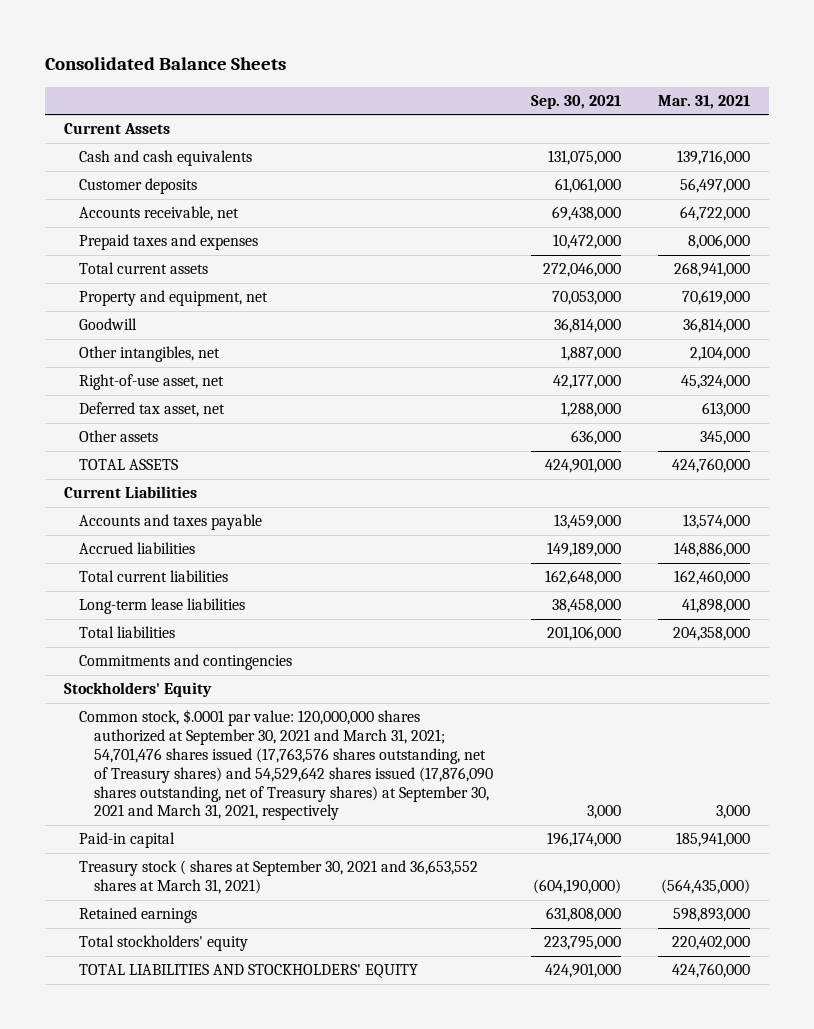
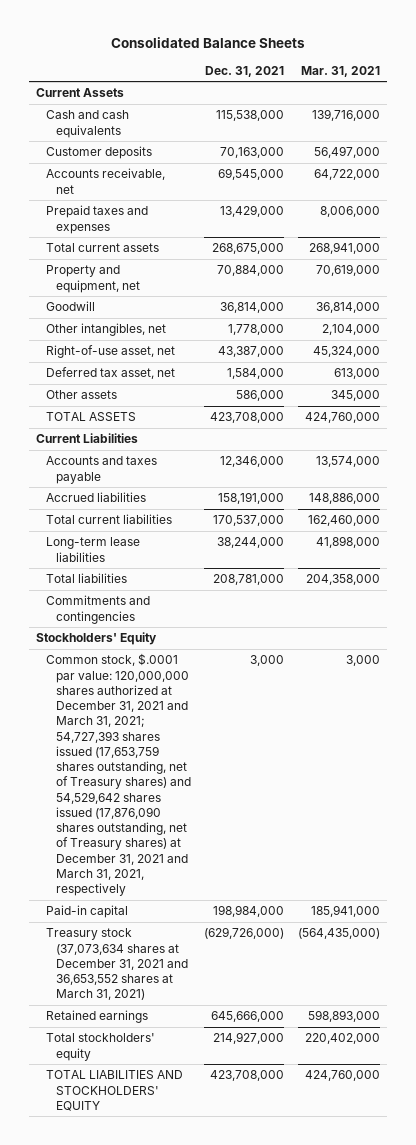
[530,95,621,110] Sep. 30, 2021 -> none
none -> [205,65,285,77] Dec. 31, 2021
[79,709,494,821] Common stock, $.0001 par value: 120,000,000 shares authorized at September 30, 2021 and March 31, 2021; 54,701,476 shares issued (17,763,576 shares outstanding, net of Treasury shares) and 54,529,642 shares issued (17,876,090 shares outstanding, net of Treasury shares) at September 30, 2021 and March 31, 2021, respectively -> [45,653,191,897] Common stock, $.0001 par value: 120,000,000 shares authorized at December 31, 2021 and March 31, 2021; 54,727,393 shares issued (17,653,759 shares outstanding, net of Treasury shares) and 54,529,642 shares issued (17,876,090 shares outstanding, net of Treasury shares) at December 31, 2021 and March 31, 2021, respectively
[79,860,479,895] Treasury stock ( shares at September 30, 2021 and 36,653,552 shares at March 31, 2021) -> [45,928,188,1001] Treasury stock (37,073,634 shares at December 31, 2021 and 36,653,552 shares at March 31, 2021)

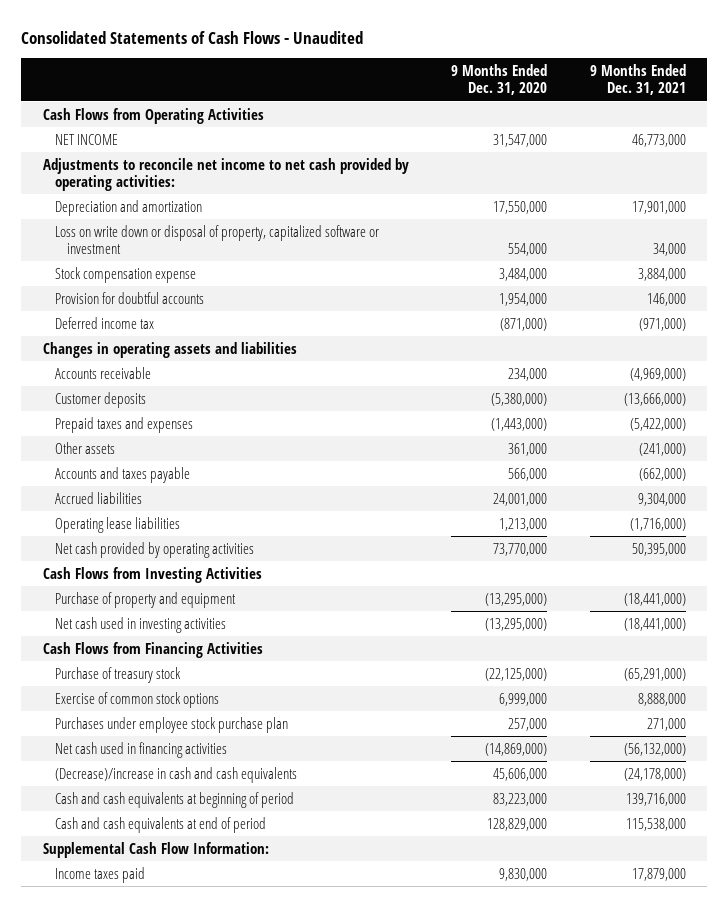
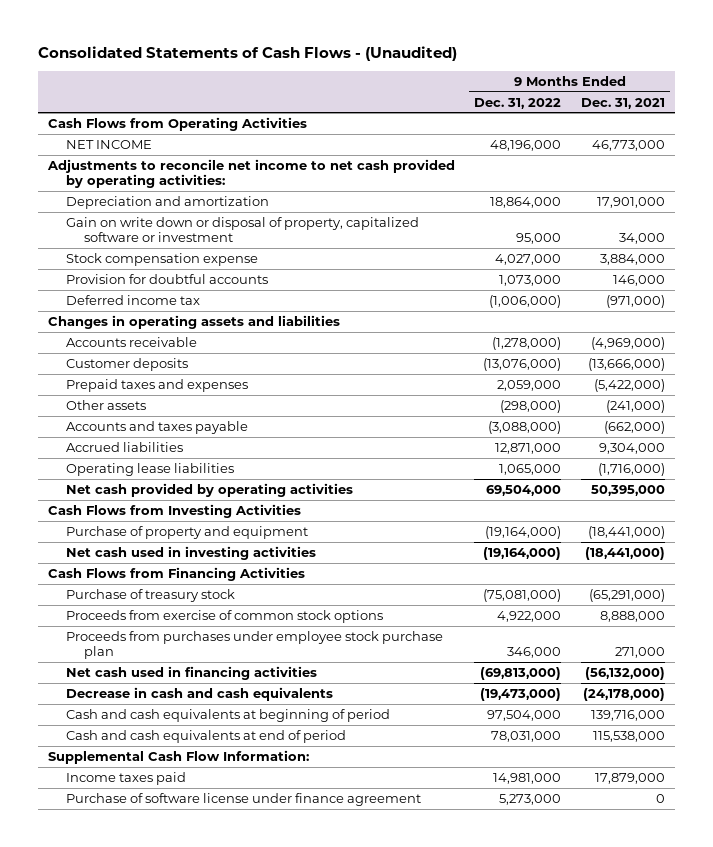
[21,30,364,44] Consolidated Statements of Cash Flows - Unaudited -> [37,46,457,62] Consolidated Statements of Cash Flows - (Unaudited)
[451,63,548,96] 9 Months Ended Dec. 31, 2020 -> none
none -> [474,97,562,109] Dec. 31, 2022
[54,224,379,255] Loss on write down or disposal of property, capitalized software or investment -> [66,216,420,242] Gain on write down or disposal of property, capitalized software or investment
[54,691,219,708] Exercise of common stock options -> [66,609,384,623] Proceeds from exercise of common stock options
[54,716,288,733] Purchases under employee stock purchase plan -> [66,630,444,659] Proceeds from purchases under employee stock purchase plan
[54,766,297,783] (Decrease)/increase in cash and cash equivalents -> [66,686,334,701] Decrease in cash and cash equivalents
none -> [66,792,422,806] Purchase of software license under finance agreement

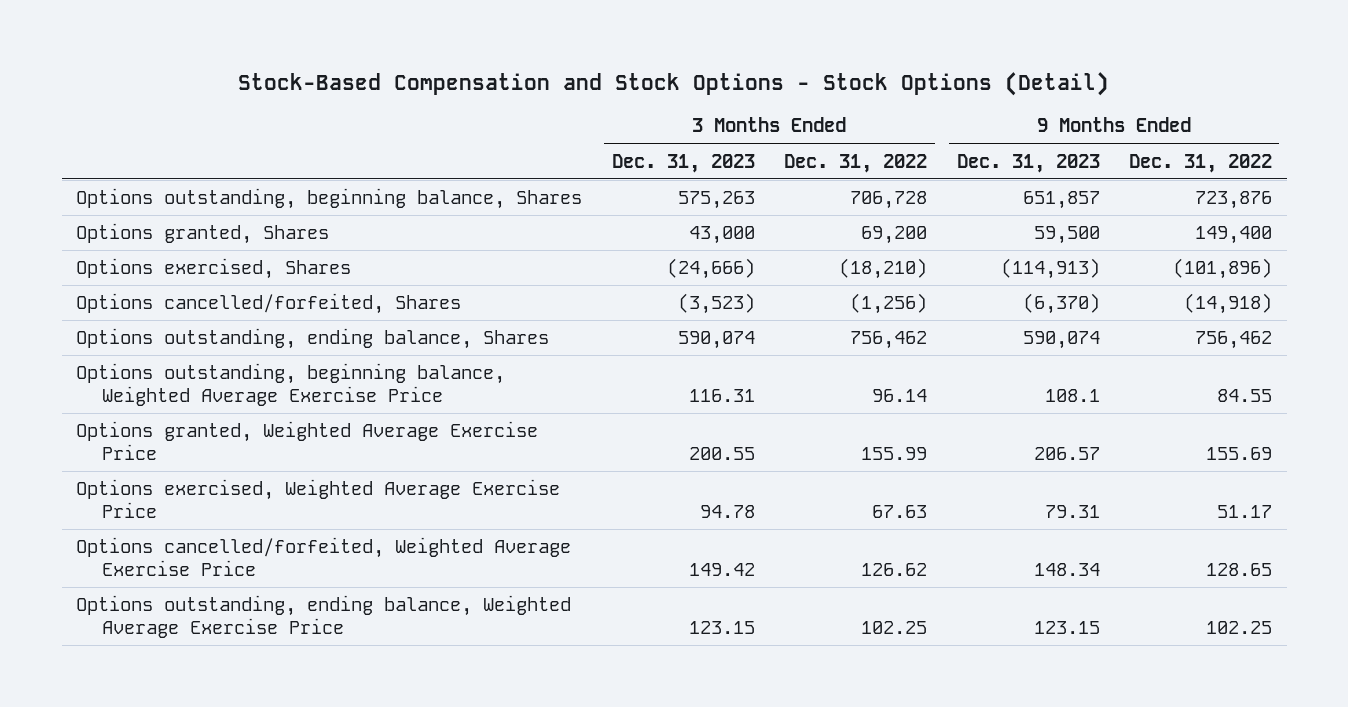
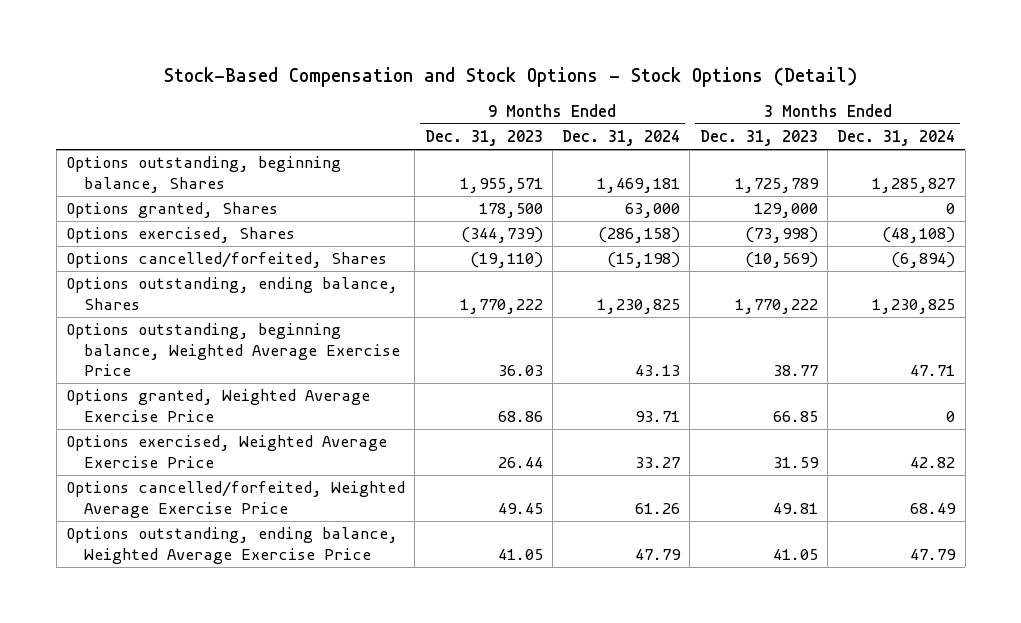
[784,153,928,173] Dec. 31, 2022 -> none
[1129,153,1273,173] Dec. 31, 2022 -> none
none -> [562,130,681,147] Dec. 31, 2024
none -> [837,130,956,147] Dec. 31, 2024
[677,191,755,210] 575,263 -> [734,177,819,193] 1,725,789
[1022,191,1100,210] 651,857 -> [459,177,543,193] 1,955,571
[688,226,755,245] 43,000 -> [753,203,818,219] 129,000
[1033,226,1100,245] 59,500 -> [478,203,543,219] 178,500
[666,258,755,280] (24,666) -> [744,227,818,244] (73,998)
[1000,258,1100,280] (114,913) -> [460,227,543,244] (344,739)
[677,293,755,315] (3,523) -> [744,252,818,269] (10,569)
[1022,293,1100,315] (6,370) -> [469,252,543,269] (19,110)
[677,331,755,350] 590,074 -> [734,298,818,314] 1,770,222
[1022,331,1100,350] 590,074 -> [459,298,543,314] 1,770,222
[688,388,755,402] 116.31 -> [772,364,818,376] 38.77
[1044,388,1100,402] 108.1 -> [497,364,543,376] 36.03
[688,446,755,460] 200.55 -> [772,410,818,422] 66.85
[1033,446,1100,460] 206.57 -> [497,410,543,422] 68.86
[699,504,755,518] 94.78 -> [772,456,819,468] 31.59
[1044,504,1100,518] 79.31 -> [497,456,543,468] 26.44
[688,562,755,576] 149.42 -> [772,502,818,514] 49.81
[1033,562,1100,576] 148.34 -> [497,502,543,514] 49.45
[688,620,755,634] 123.15 -> [772,548,818,560] 41.05
[1033,620,1100,634] 123.15 -> [497,548,543,560] 41.05

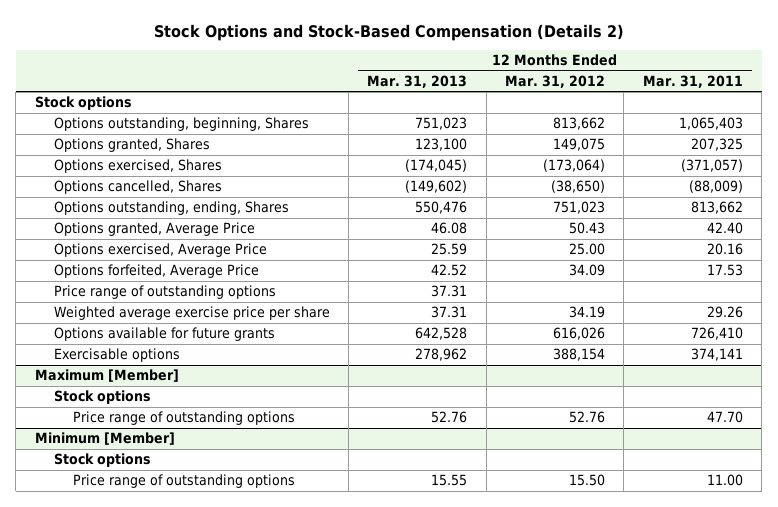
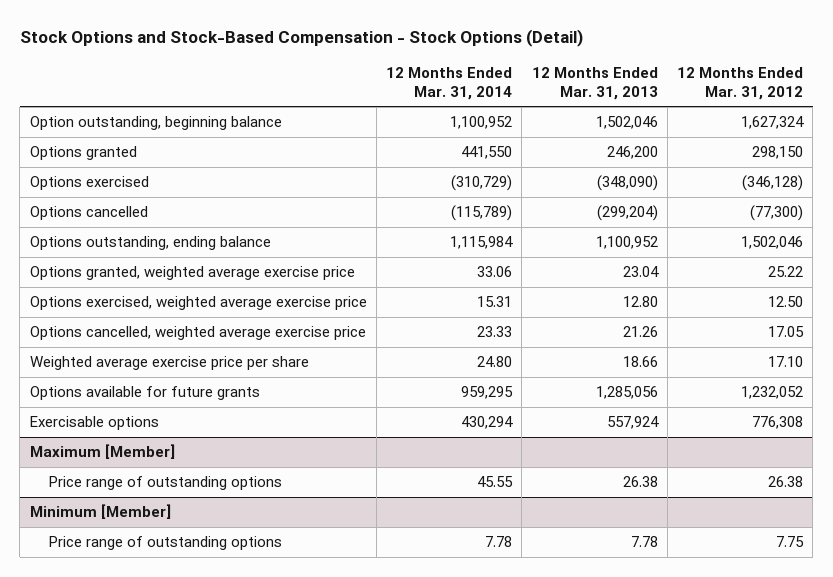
[153,23,624,41] Stock Options and Stock-Based Compensation (Details 2) -> [19,28,583,47] Stock Options and Stock-Based Compensation - Stock Options (Detail)
[642,75,743,89] Mar. 31, 2011 -> none
none -> [386,67,513,100] 12 Months Ended Mar. 31, 2014
[34,96,132,111] Stock options -> none
[53,285,276,300] Price range of outstanding options -> none
[53,117,309,132] Options outstanding, beginning, Shares -> [29,116,282,131] Option outstanding, beginning balance
[415,117,468,131] 751,023 -> [595,116,658,130] 1,502,046
[553,117,606,131] 813,662 -> [741,116,805,130] 1,627,324
[53,138,210,153] Options granted, Shares -> [29,146,137,161] Options granted
[415,138,468,152] 123,100 -> [606,146,658,160] 246,200
[553,138,606,152] 149,075 -> [752,146,804,160] 298,150
[53,159,222,174] Options exercised, Shares -> [29,176,149,191] Options exercised
[405,159,468,173] (174,045) -> [596,175,658,192] (348,090)
[543,159,606,173] (173,064) -> [742,175,804,192] (346,128)
[53,180,222,195] Options cancelled, Shares -> [29,206,148,221] Options cancelled
[405,180,468,194] (149,602) -> [596,205,658,222] (299,204)
[551,180,606,194] (38,650) -> [750,205,804,222] (77,300)
[53,201,289,216] Options outstanding, ending, Shares -> [29,236,271,251] Options outstanding, ending balance
[415,201,468,215] 550,476 -> [595,236,658,250] 1,100,952
[553,201,606,215] 751,023 -> [741,236,804,250] 1,502,046
[53,222,255,237] Options granted, Average Price -> [29,266,355,281] Options granted, weighted average exercise price
[431,222,468,235] 46.08 -> [622,266,659,278] 23.04
[569,222,606,235] 50.43 -> [768,266,804,278] 25.22
[53,243,267,258] Options exercised, Average Price -> [29,296,367,311] Options exercised, weighted average exercise price
[431,243,468,256] 25.59 -> [622,296,658,308] 12.80
[569,243,606,256] 25.00 -> [768,296,804,308] 12.50
[53,264,259,279] Options forfeited, Average Price -> [29,326,366,341] Options cancelled, weighted average exercise price
[431,264,468,277] 42.52 -> [622,326,658,338] 21.26
[569,264,606,277] 34.09 -> [768,326,805,338] 17.05
[431,306,468,319] 37.31 -> [622,356,658,368] 18.66
[569,306,606,319] 34.19 -> [768,356,804,368] 17.10
[415,327,468,341] 642,528 -> [595,386,658,400] 1,285,056
[553,327,606,341] 616,026 -> [741,386,804,400] 1,232,052
[415,348,468,362] 278,962 -> [606,416,659,430] 557,924
[553,348,606,362] 388,154 -> [752,416,804,430] 776,308
[53,390,151,405] Stock options -> none
[431,411,468,424] 52.76 -> [622,476,658,488] 26.38
[569,411,606,424] 52.76 -> [768,476,804,488] 26.38
[53,453,151,468] Stock options -> none
[431,474,468,487] 15.55 -> [630,536,658,548] 7.78
[569,474,606,487] 15.50 -> [776,536,805,548] 7.75

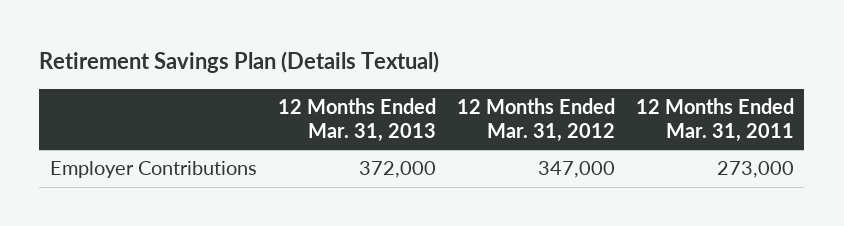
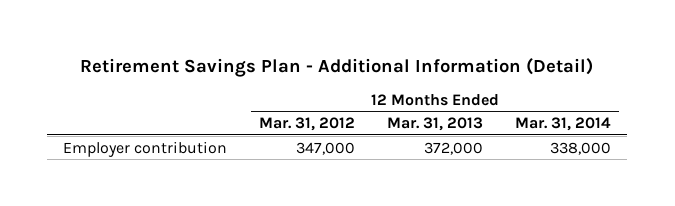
[39,51,440,74] Retirement Savings Plan (Details Textual) -> [80,58,594,78] Retirement Savings Plan - Additional Information (Detail)
[635,97,794,142] 12 Months Ended Mar. 31, 2011 -> none
none -> [515,116,612,131] Mar. 31, 2014
[49,161,257,179] Employer Contributions -> [63,140,228,157] Employer contribution

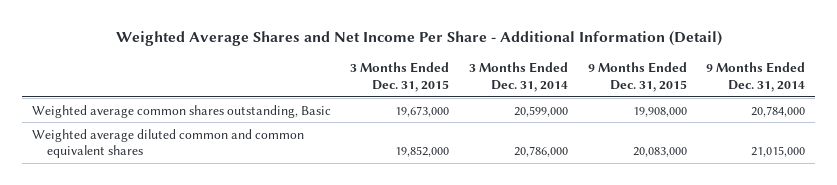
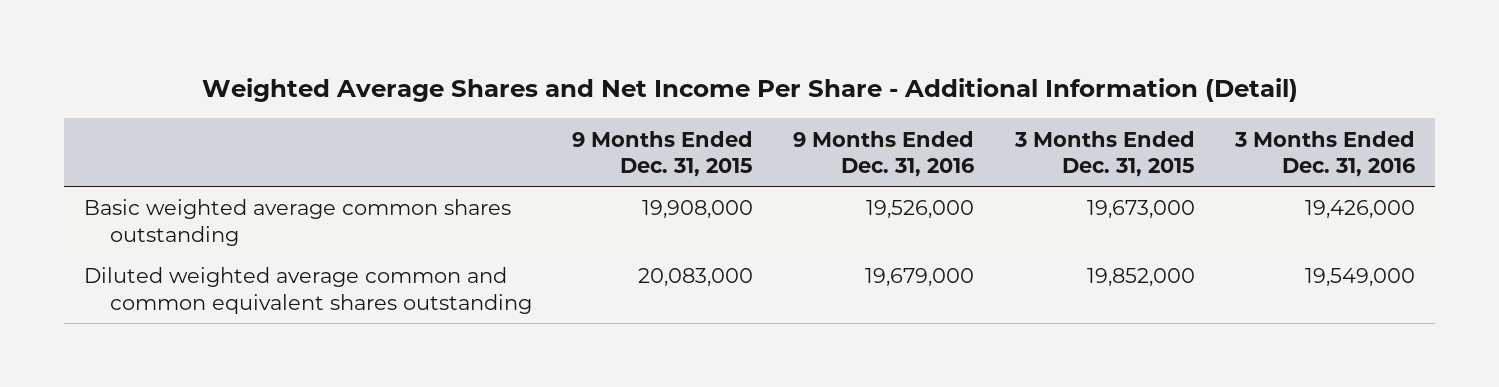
[469,62,569,92] 3 Months Ended Dec. 31, 2014 -> none
[706,62,806,92] 9 Months Ended Dec. 31, 2014 -> none
none -> [793,130,975,177] 9 Months Ended Dec. 31, 2016
none -> [1234,130,1416,177] 3 Months Ended Dec. 31, 2016
[31,104,331,118] Weighted average common shares outstanding, Basic -> [84,199,512,246] Basic weighted average common shares outstanding
[31,128,304,159] Weighted average diluted common and common equivalent shares -> [84,267,532,314] Diluted weighted average common and common equivalent shares outstanding

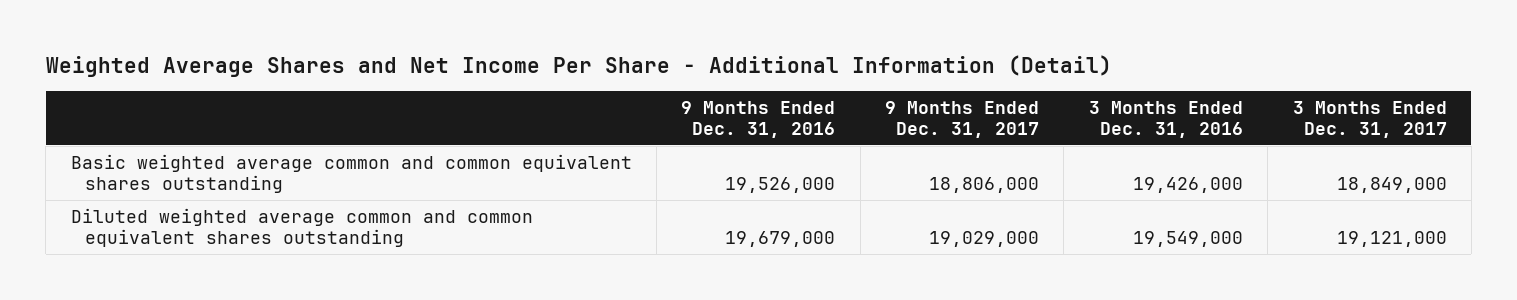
[572,130,754,177] 9 Months Ended Dec. 31, 2015 -> none
[1013,130,1195,177] 3 Months Ended Dec. 31, 2015 -> none
none -> [885,100,1040,138] 9 Months Ended Dec. 31, 2017
none -> [1292,100,1447,138] 3 Months Ended Dec. 31, 2017
[84,199,512,246] Basic weighted average common shares outstanding -> [70,153,632,193] Basic weighted average common and common equivalent shares outstanding

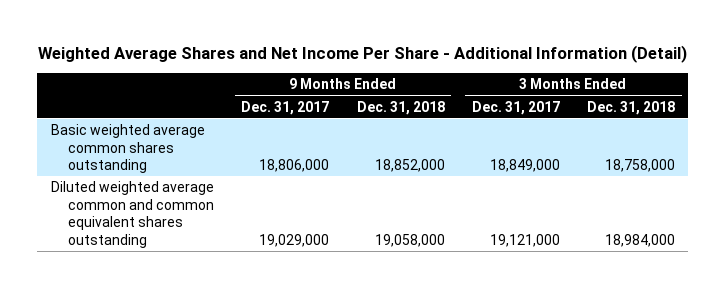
[681,100,836,138] 9 Months Ended Dec. 31, 2016 -> none
[1088,100,1243,138] 3 Months Ended Dec. 31, 2016 -> none
none -> [356,100,445,115] Dec. 31, 2018
none -> [586,100,675,115] Dec. 31, 2018
[70,153,632,193] Basic weighted average common and common equivalent shares outstanding -> [50,124,205,174] Basic weighted average common shares outstanding

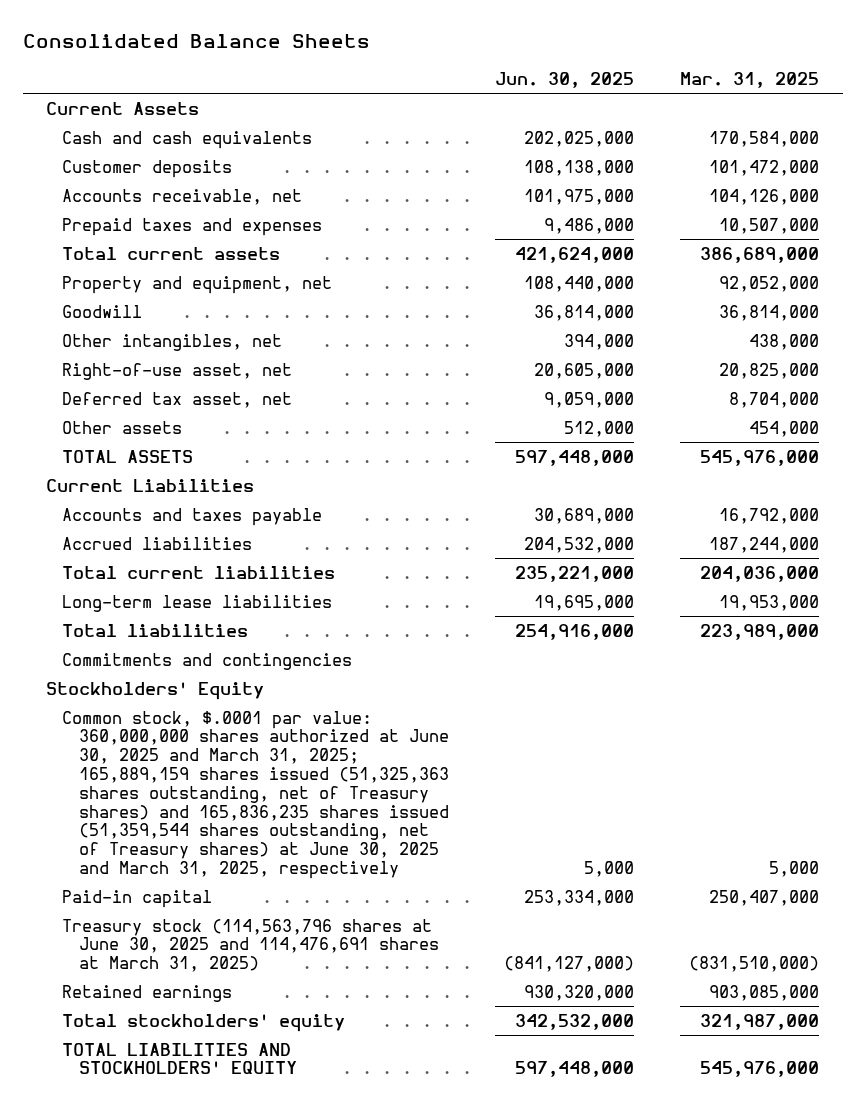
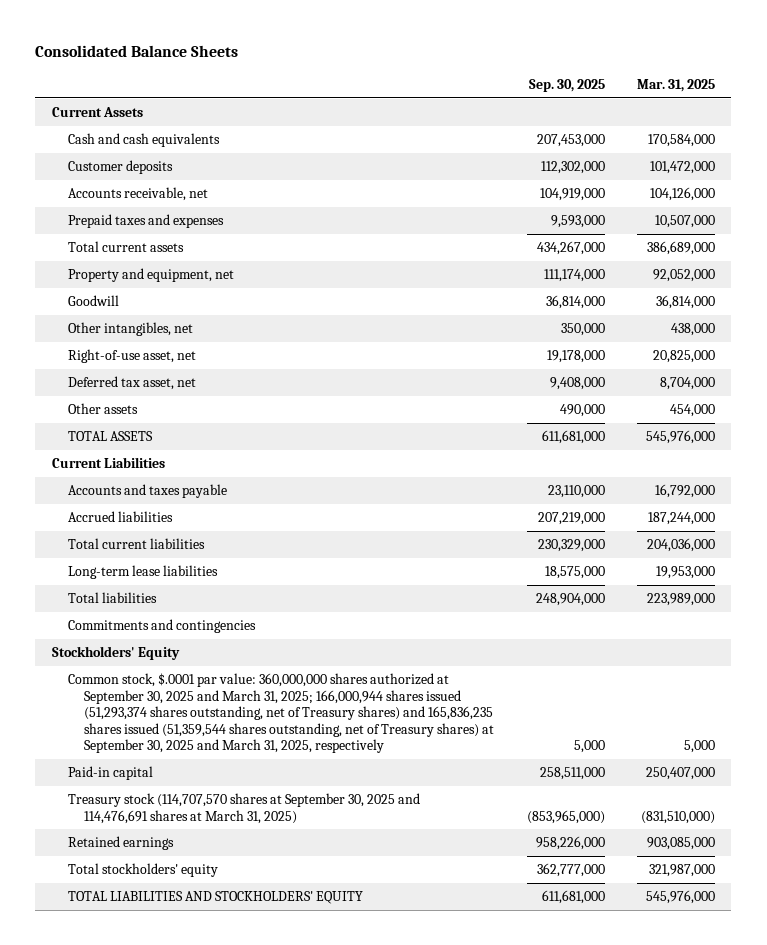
[495,71,635,88] Jun. 30, 2025 -> none
none -> [528,79,605,93] Sep. 30, 2025
[62,710,449,880] Common stock, $.0001 par value: 360,000,000 shares authorized at June 30, 2025 and March 31, 2025; 165,889,159 shares issued (51,325,363 shares outstanding, net of Treasury shares) and 165,836,235 shares issued (51,359,544 shares outstanding, net of Treasury shares) at June 30, 2025 and March 31, 2025, respectively -> [67,673,495,754] Common stock, $.0001 par value: 360,000,000 shares authorized at September 30, 2025 and March 31, 2025; 166,000,944 shares issued (51,293,374 shares outstanding, net of Treasury shares) and 165,836,235 shares issued (51,359,544 shares outstanding, net of Treasury shares) at September 30, 2025 and March 31, 2025, respectively
[62,918,439,973] Treasury stock (114,563,796 shares at June 30, 2025 and 114,476,691 shares at March 31, 2025) -> [67,793,420,824] Treasury stock (114,707,570 shares at September 30, 2025 and 114,476,691 shares at March 31, 2025)

